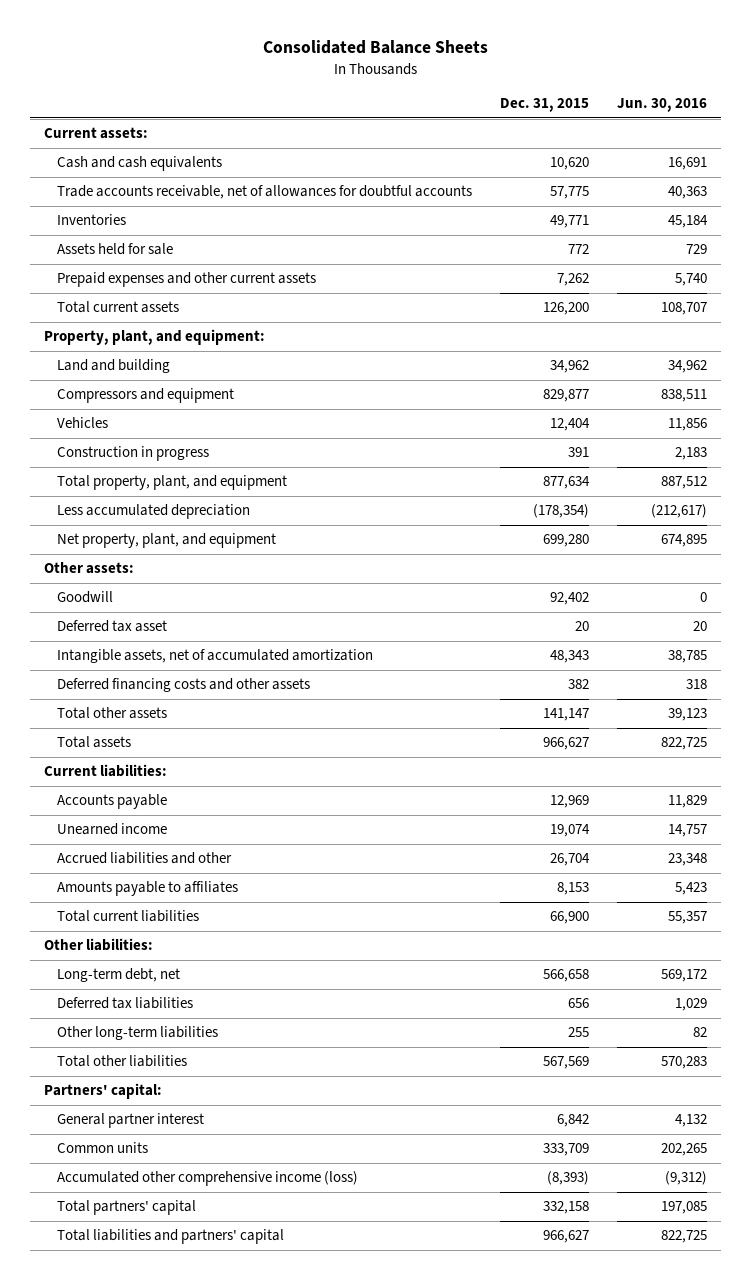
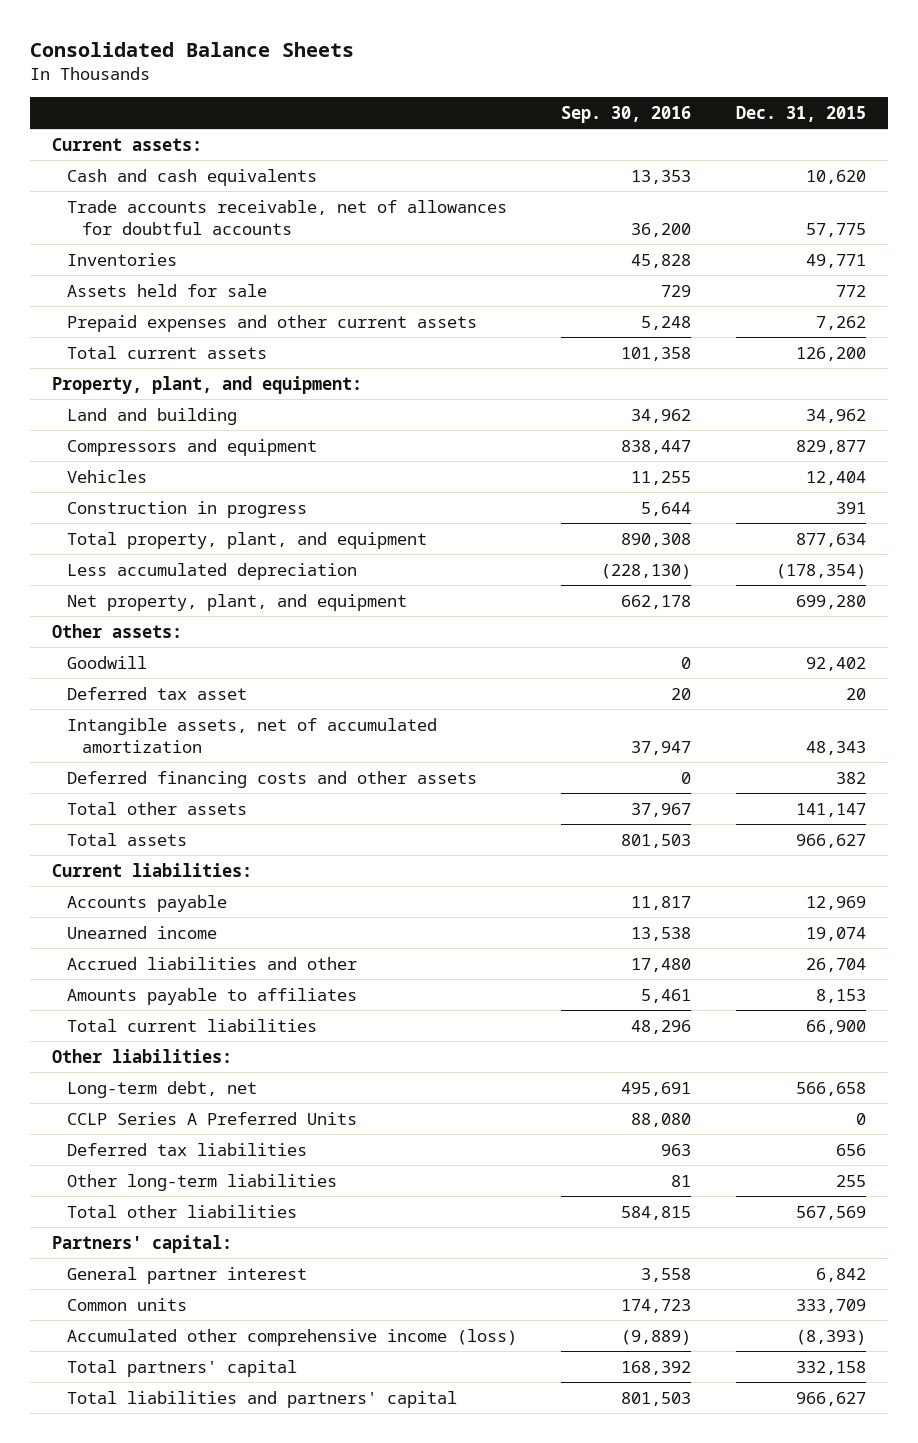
[617,98,708,113] Jun. 30, 2016 -> none
none -> [561,105,692,123] Sep. 30, 2016
none -> [67,1111,358,1125] CCLP Series A Preferred Units

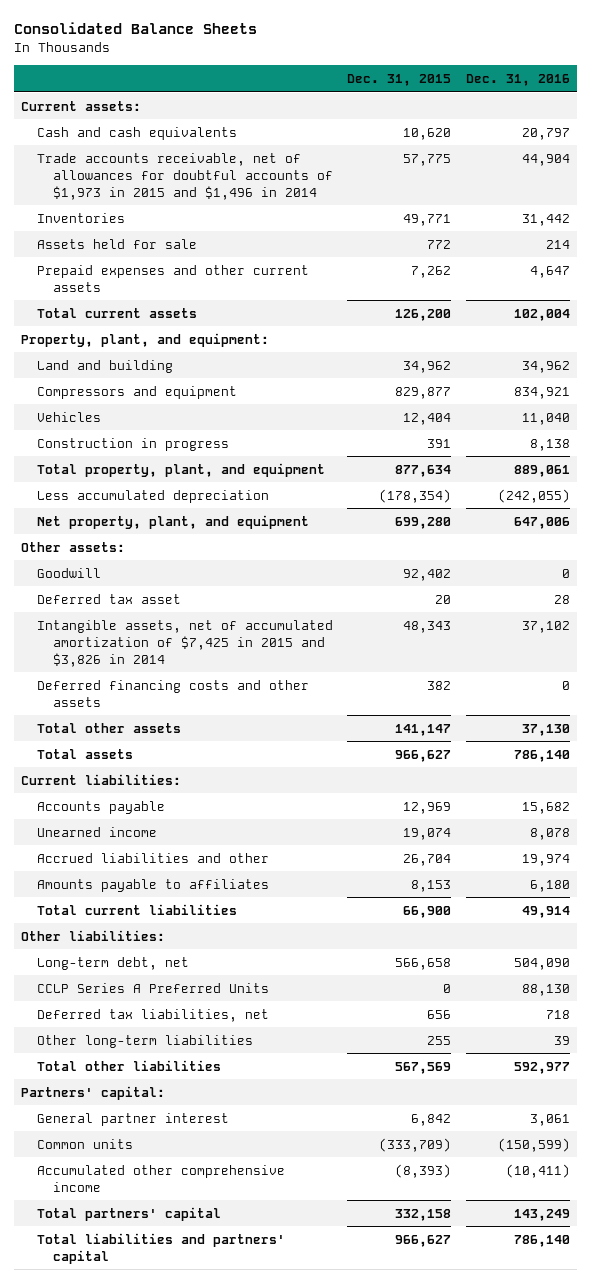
[561,105,692,123] Sep. 30, 2016 -> none
none -> [465,73,570,86] Dec. 31, 2016
[67,199,508,235] Trade accounts receivable, net of allowances for doubtful accounts -> [37,152,334,200] Trade accounts receivable, net of allowances for doubtful accounts of $1,973 in 2015 and $1,496 in 2014
[67,717,438,753] Intangible assets, net of accumulated amortization -> [37,619,334,667] Intangible assets, net of accumulated amortization of $7,425 in 2015 and $3,826 in 2014
[67,1142,308,1156] Deferred tax liabilities -> [37,1008,270,1022] Deferred tax liabilities, net
[795,1298,866,1313] 333,709 -> [379,1137,452,1152] (333,709)
[67,1328,518,1346] Accumulated other comprehensive income (loss) -> [37,1164,286,1192] Accumulated other comprehensive income

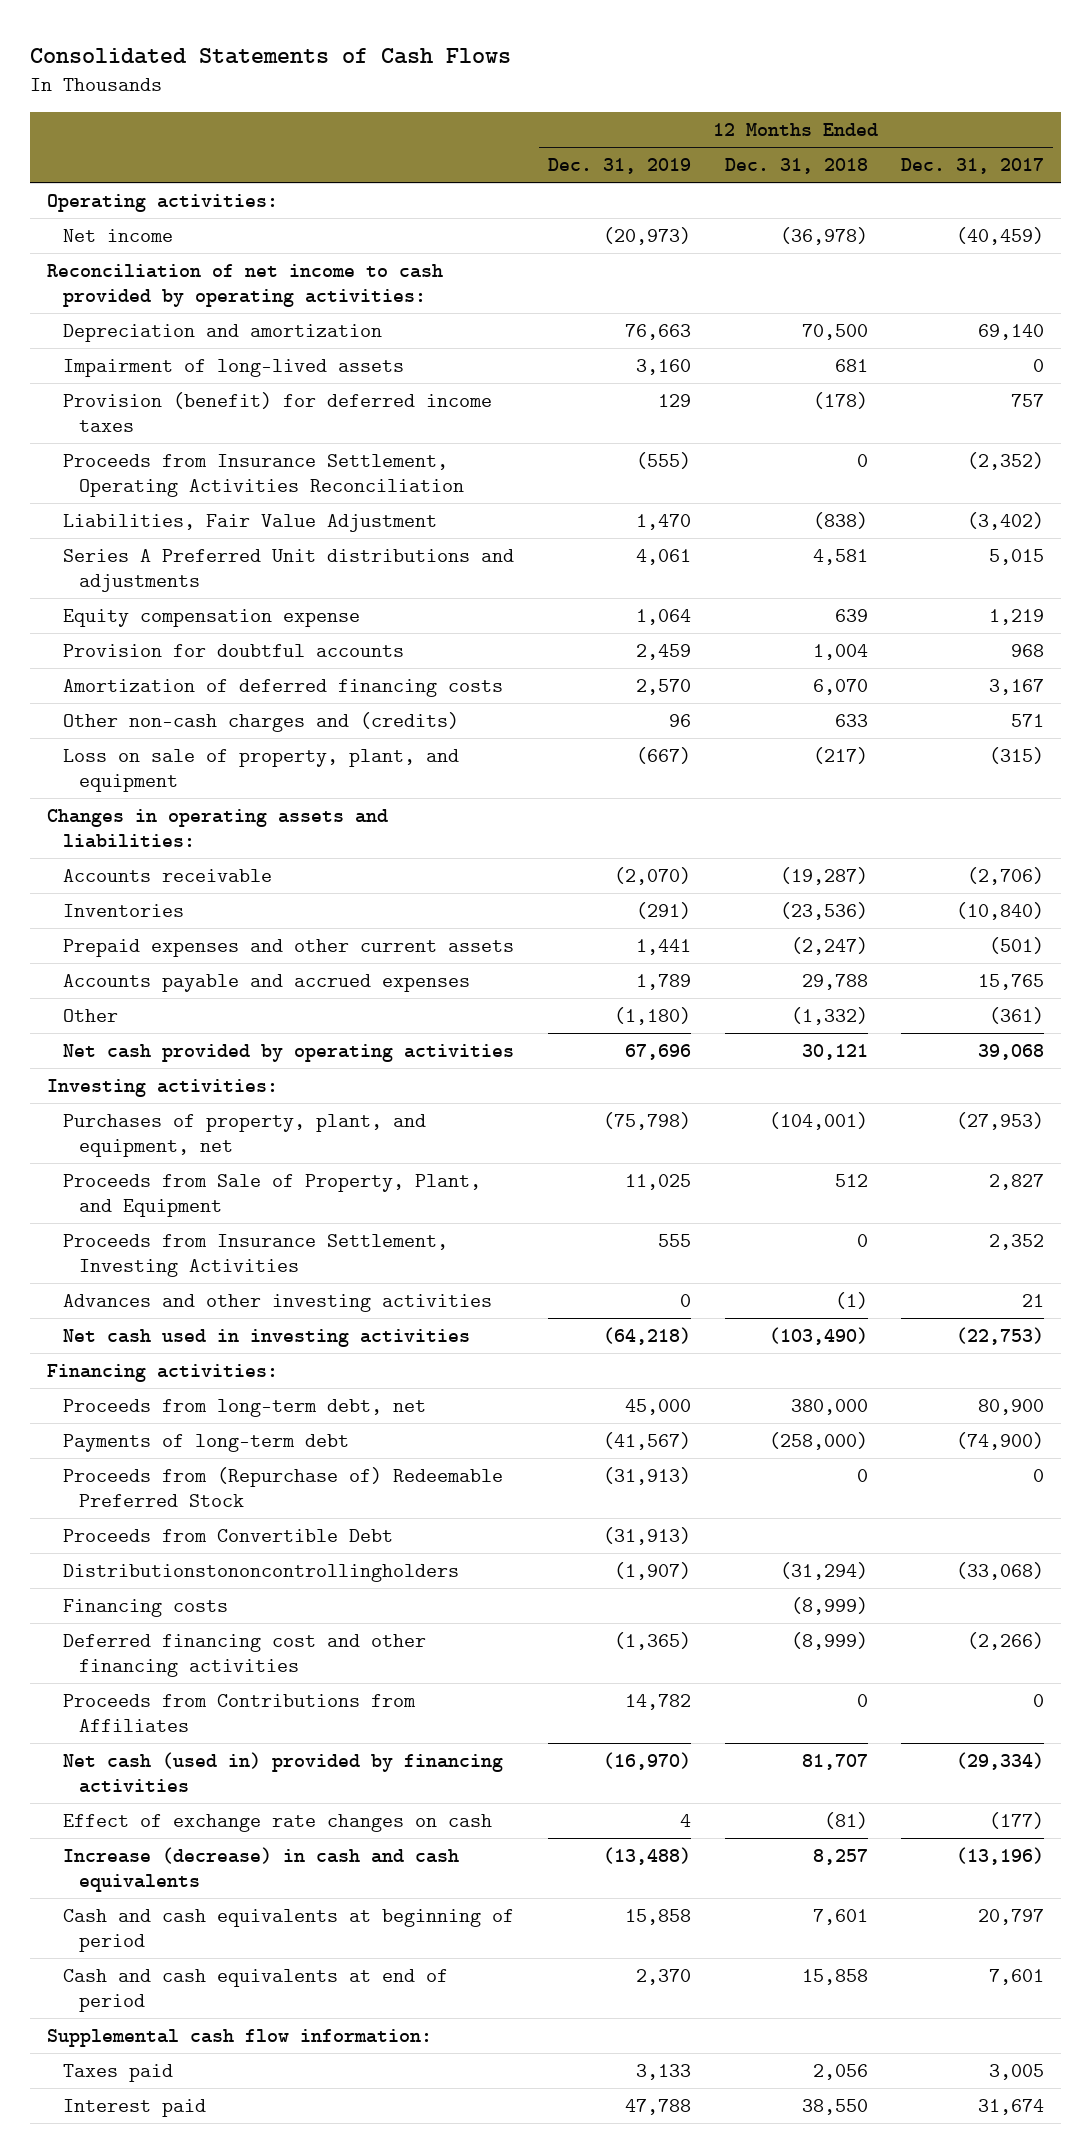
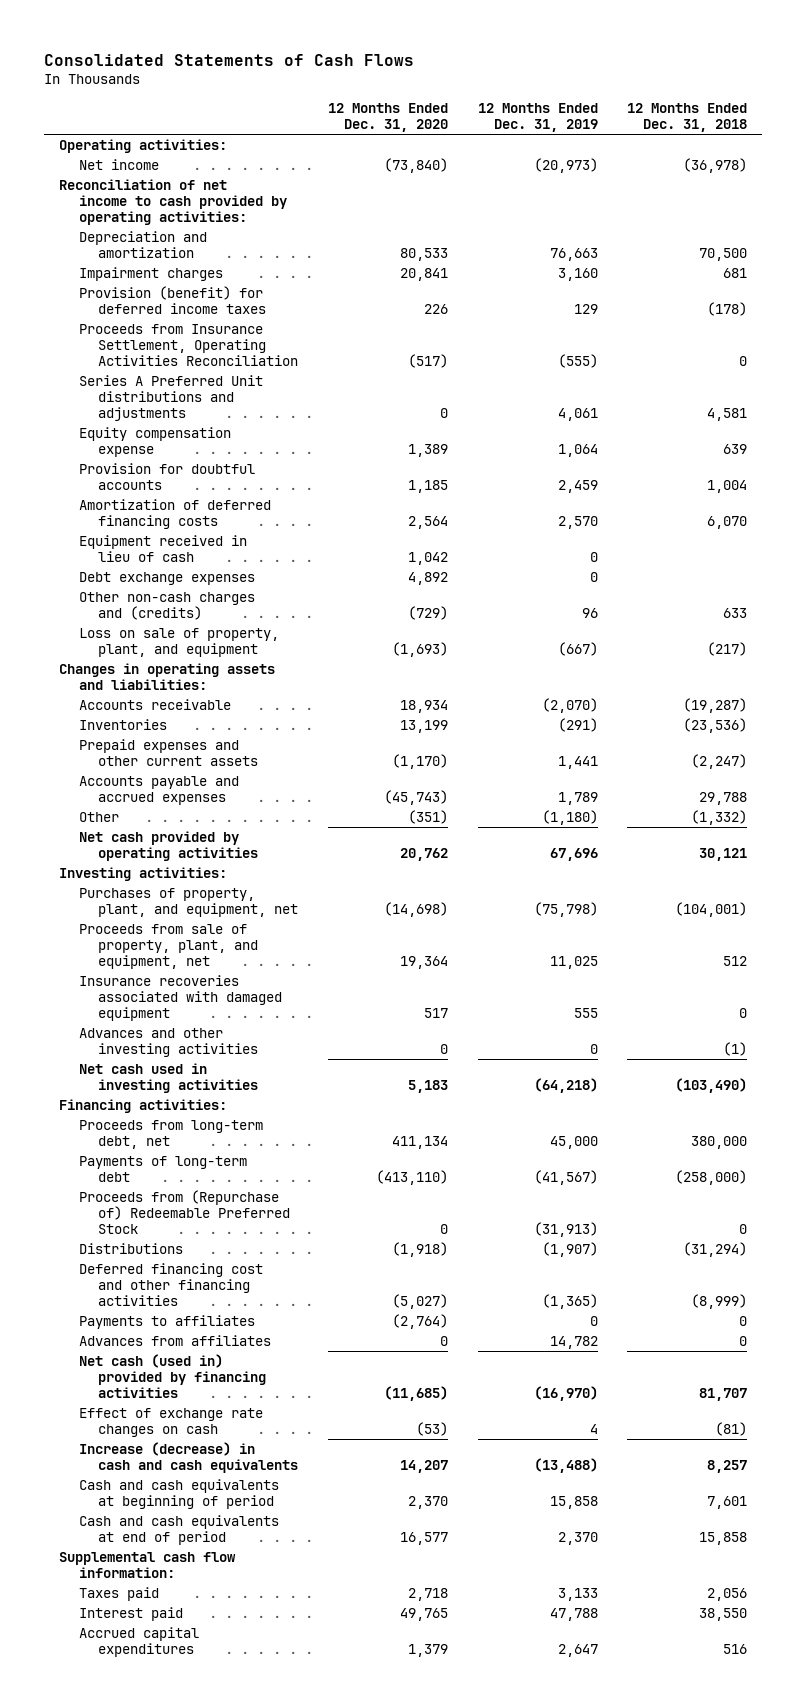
[901,158,1045,175] Dec. 31, 2017 -> none
none -> [328,102,449,133] 12 Months Ended Dec. 31, 2020
[63,358,405,377] Impairment of long-lived assets -> [78,267,223,282] Impairment charges
[63,513,438,532] Liabilities, Fair Value Adjustment -> none
none -> [78,535,247,563] Equipment received in lieu of cash
none -> [78,572,255,586] Debt exchange expenses
[63,1173,482,1218] Proceeds from Sale of Property, Plant, and Equipment -> [78,924,259,970] Proceeds from sale of property, plant, and equipment, net
[63,1233,449,1278] Proceeds from Insurance Settlement, Investing Activities -> [78,975,283,1022] Insurance recoveries associated with damaged equipment
[63,1528,394,1542] Proceeds from Convertible Debt -> none
[63,1598,229,1617] Financing costs -> none
[63,1563,460,1582] Distributionstononcontrollingholders -> [78,1243,183,1255] Distributions
none -> [78,1315,255,1330] Payments to affiliates
[63,1693,417,1733] Proceeds from Contributions from Affiliates -> [78,1335,271,1347] Advances from affiliates
none -> [78,1627,199,1658] Accrued capital expenditures

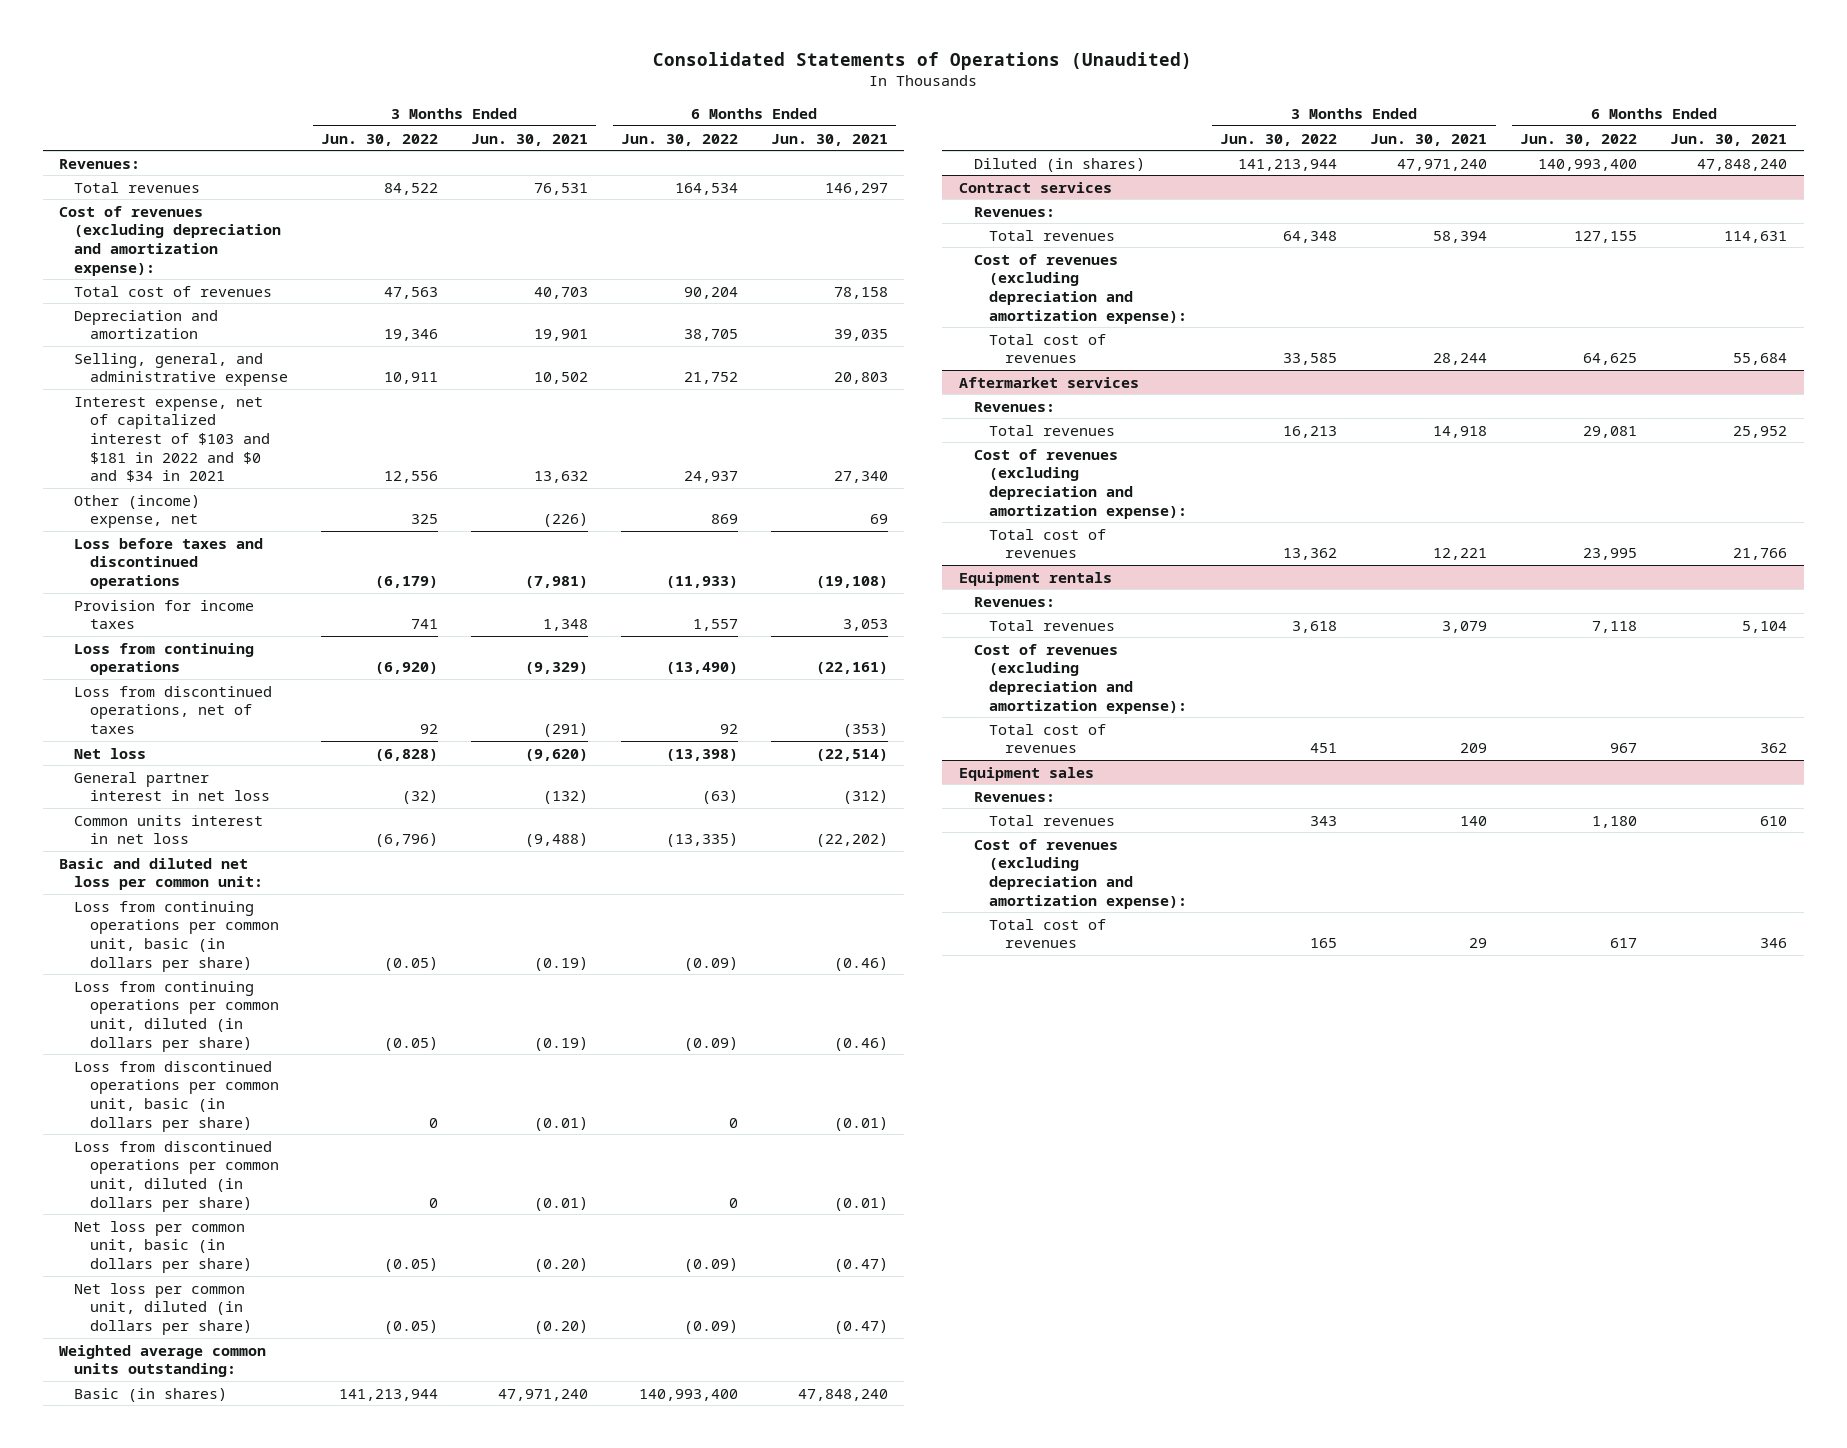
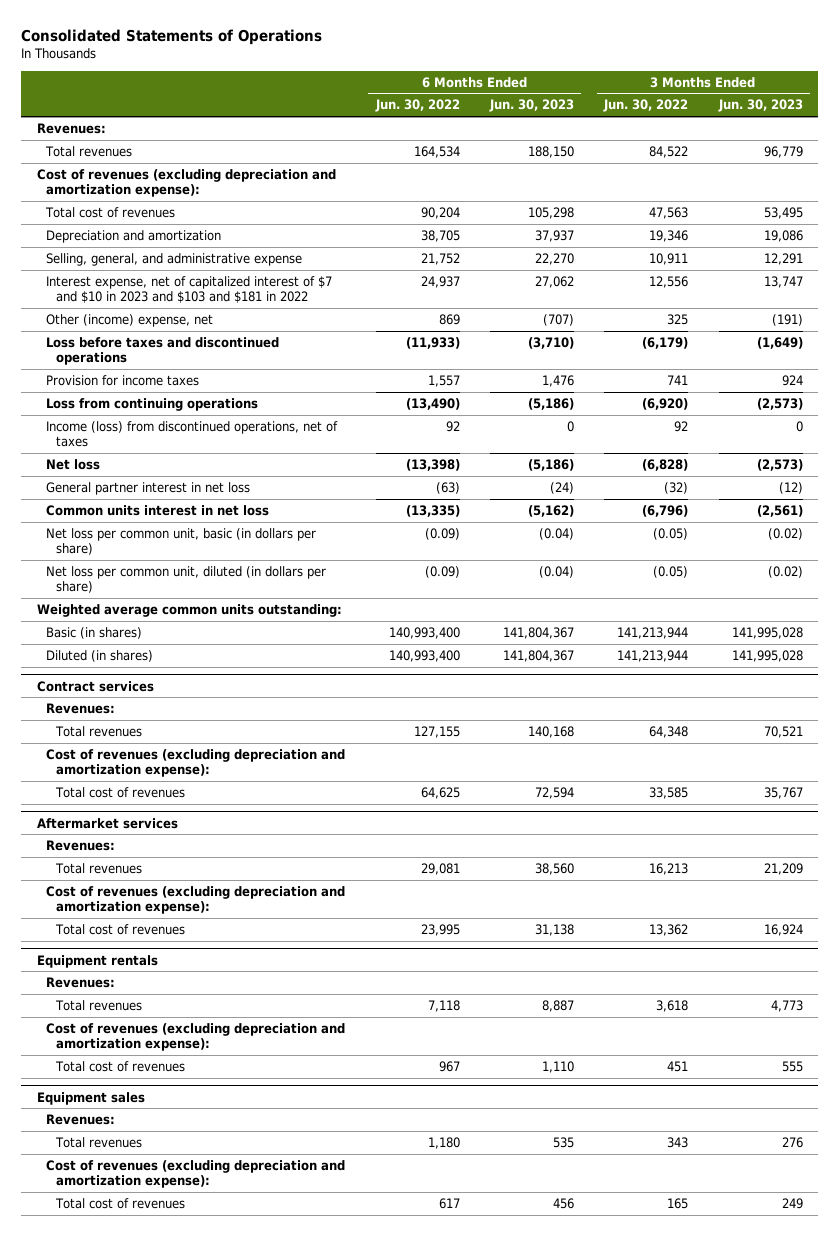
[653,52,1193,71] Consolidated Statements of Operations (Unaudited) -> [21,29,323,46] Consolidated Statements of Operations
[470,133,588,146] Jun. 30, 2021 -> none
[770,133,888,146] Jun. 30, 2021 -> none
none -> [488,99,574,113] Jun. 30, 2023
none -> [717,99,803,113] Jun. 30, 2023
[74,396,270,483] Interest expense, net of capitalized interest of $103 and $181 in 2022 and $0 and $34 in 2021 -> [46,275,333,304] Interest expense, net of capitalized interest of $7 and $10 in 2023 and $103 and $181 in 2022
[74,685,273,734] Loss from discontinued operations, net of taxes -> [46,420,339,448] Income (loss) from discontinued operations, net of taxes
[59,857,264,891] Basic and diluted net loss per common unit: -> none
[74,900,279,972] Loss from continuing operations per common unit, basic (in dollars per share) -> none
[74,980,279,1052] Loss from continuing operations per common unit, diluted (in dollars per share) -> none
[74,1060,279,1132] Loss from discontinued operations per common unit, basic (in dollars per share) -> none
[74,1140,279,1212] Loss from discontinued operations per common unit, diluted (in dollars per share) -> none

